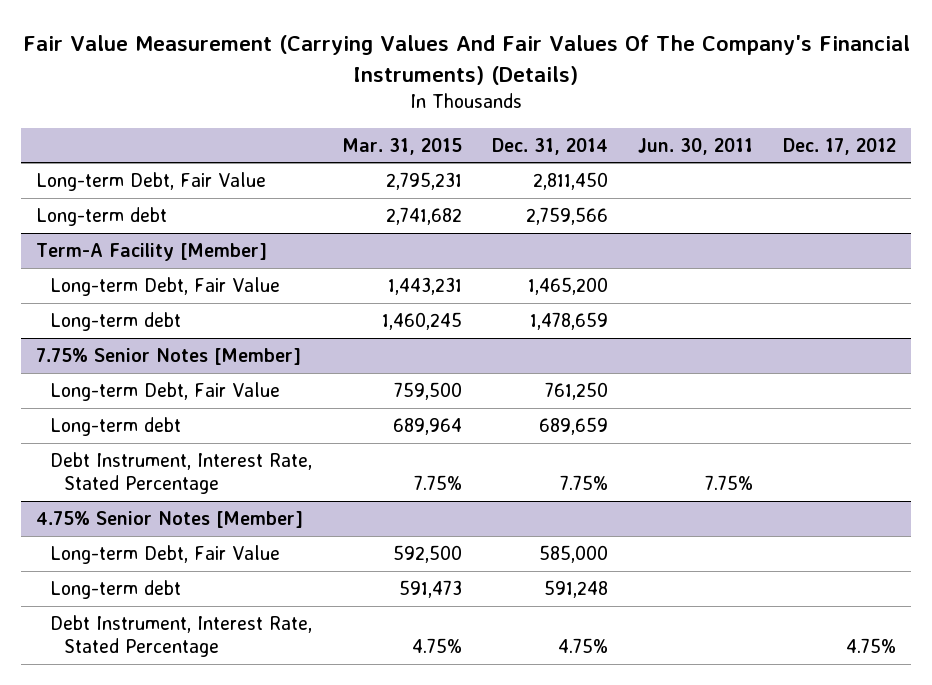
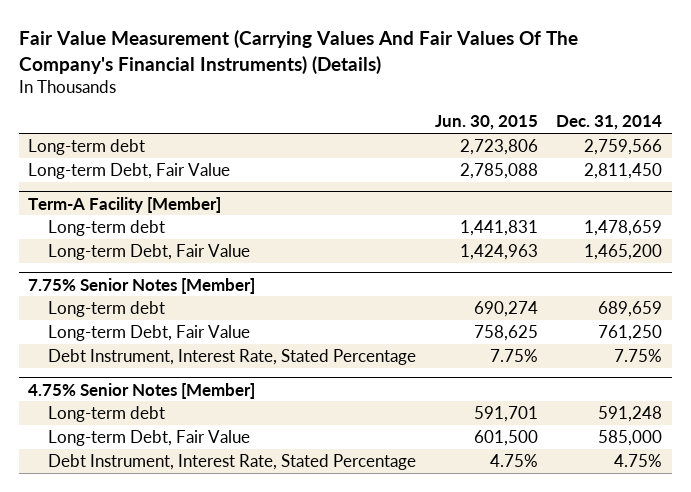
[342,137,463,155] Mar. 31, 2015 -> none
[638,137,754,155] Jun. 30, 2011 -> none
[783,137,897,155] Dec. 17, 2012 -> none
none -> [434,115,538,131] Jun. 30, 2015
[36,172,267,192] Long-term Debt, Fair Value -> [28,162,231,179] Long-term Debt, Fair Value
[50,277,281,297] Long-term Debt, Fair Value -> [47,243,250,260] Long-term Debt, Fair Value
[50,382,281,402] Long-term Debt, Fair Value -> [47,324,250,341] Long-term Debt, Fair Value
[50,545,281,565] Long-term Debt, Fair Value -> [47,429,250,446] Long-term Debt, Fair Value

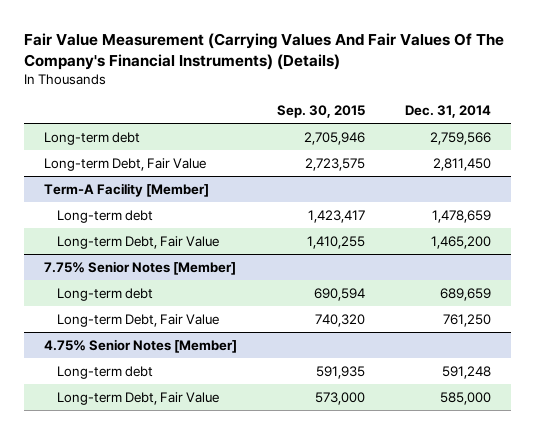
[434,115,538,131] Jun. 30, 2015 -> none
none -> [276,105,365,119] Sep. 30, 2015
[47,348,416,365] Debt Instrument, Interest Rate, Stated Percentage -> none
[47,453,416,470] Debt Instrument, Interest Rate, Stated Percentage -> none

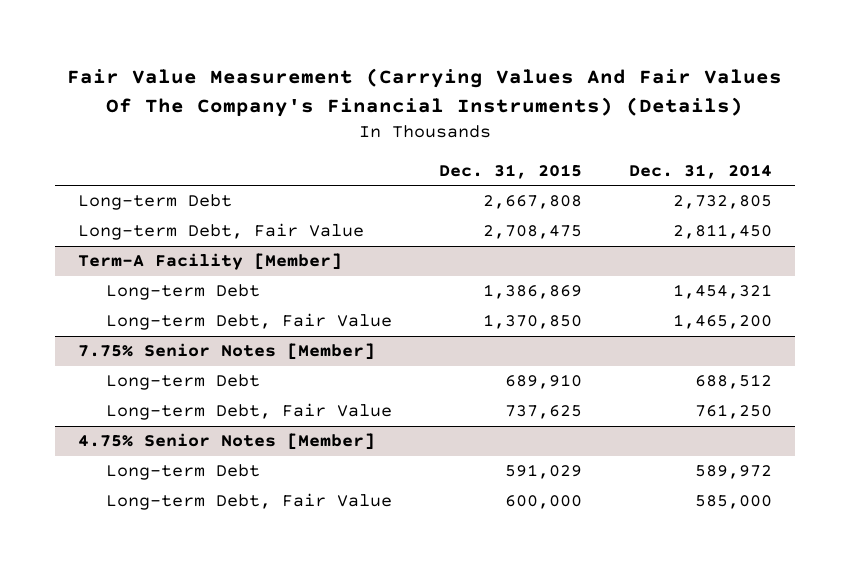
[276,105,365,119] Sep. 30, 2015 -> none
none -> [439,163,583,179] Dec. 31, 2015
[43,131,140,145] Long-term debt -> [78,194,233,211] Long-term Debt
[429,131,491,145] 2,759,566 -> [673,195,773,210] 2,732,805
[56,209,153,223] Long-term debt -> [106,284,261,301] Long-term Debt
[431,209,491,223] 1,478,659 -> [673,284,773,300] 1,454,321
[56,287,153,301] Long-term debt -> [106,374,261,391] Long-term Debt
[439,287,491,301] 689,659 -> [695,374,773,390] 688,512
[56,365,153,379] Long-term debt -> [106,464,261,481] Long-term Debt
[441,365,491,379] 591,248 -> [695,465,773,480] 589,972

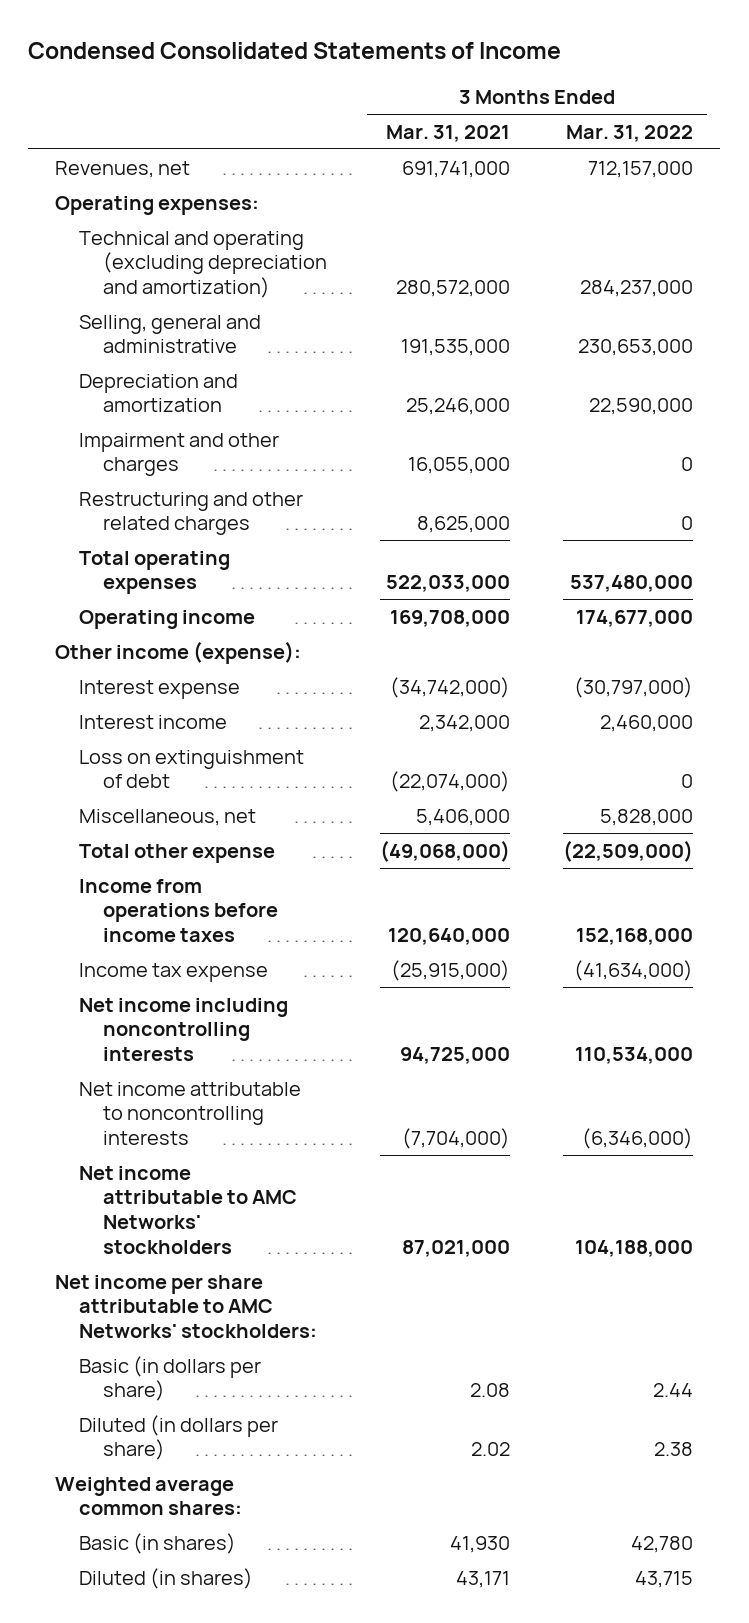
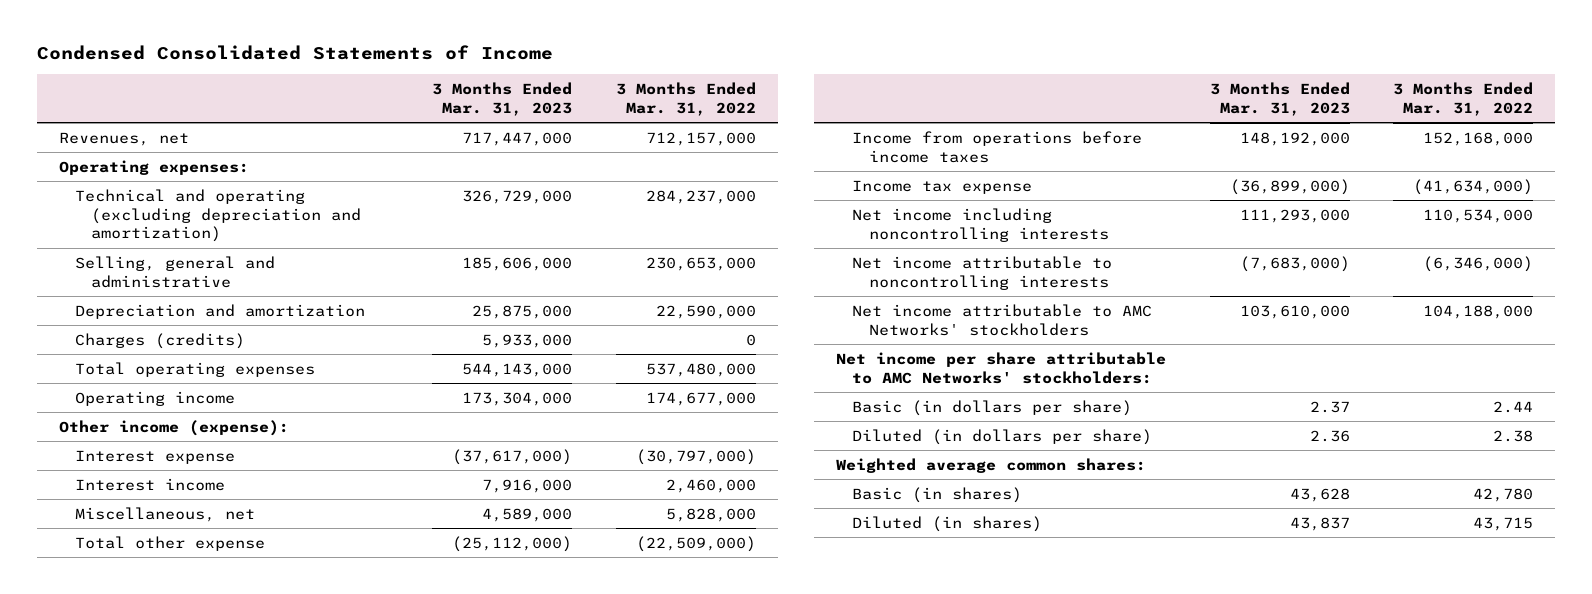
[385,124,510,142] Mar. 31, 2021 -> none
none -> [432,81,573,116] 3 Months Ended Mar. 31, 2023
[78,432,279,477] Impairment and other charges -> none
[78,491,303,536] Restructuring and other related charges -> [74,332,245,349] Charges (credits)
[78,749,304,789] Loss on extinguishment of debt -> none

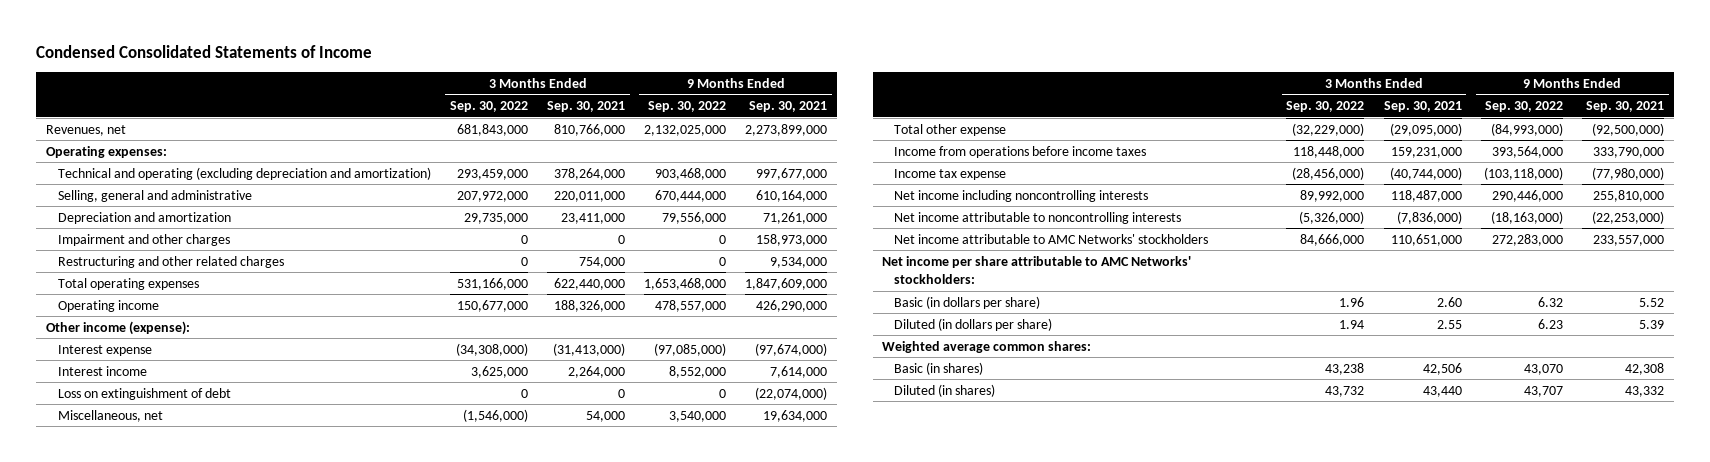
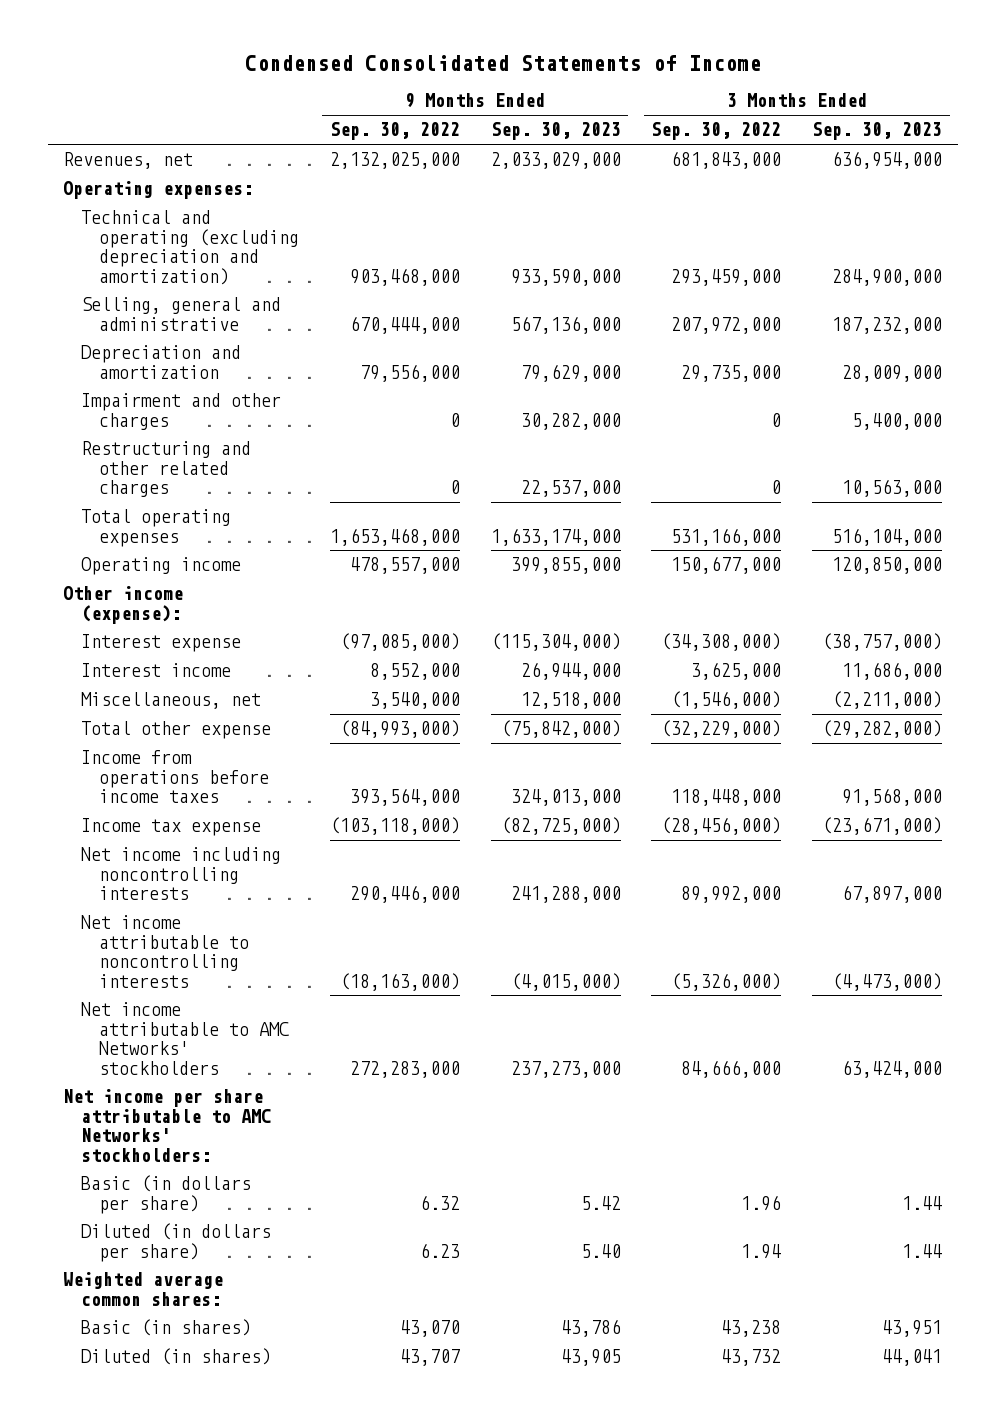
[547,101,626,113] Sep. 30, 2021 -> none
[749,101,828,113] Sep. 30, 2021 -> none
none -> [490,122,621,141] Sep. 30, 2023
none -> [812,122,943,141] Sep. 30, 2023
[57,387,231,400] Loss on extinguishment of debt -> none

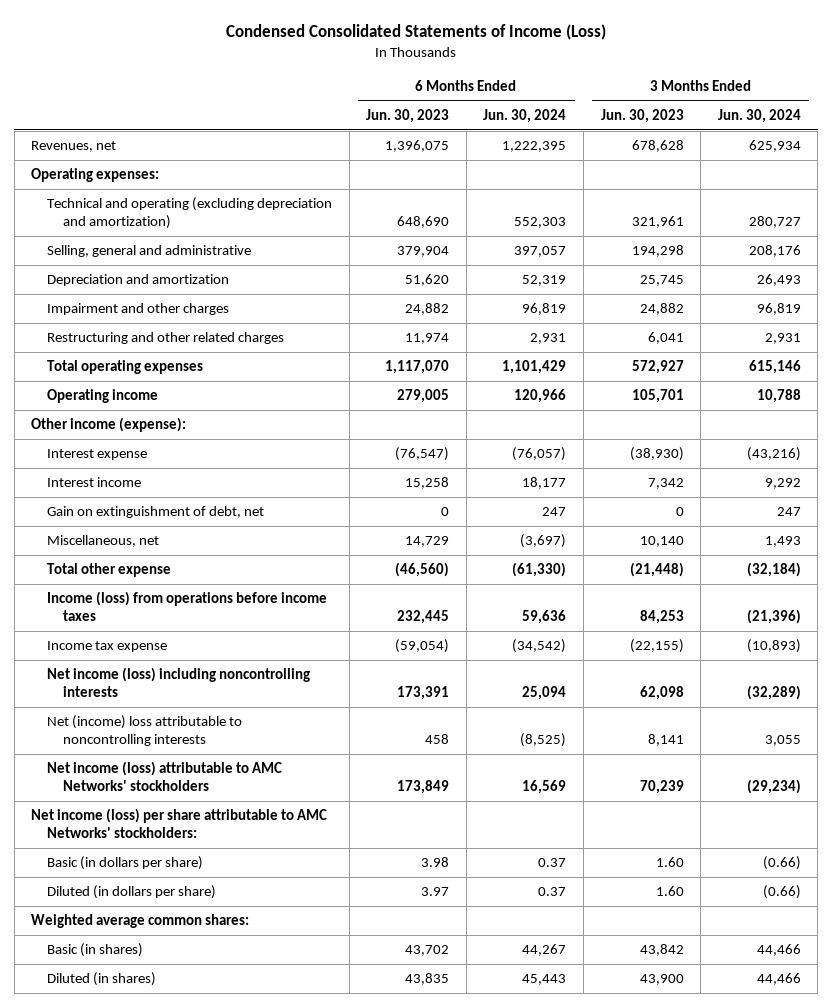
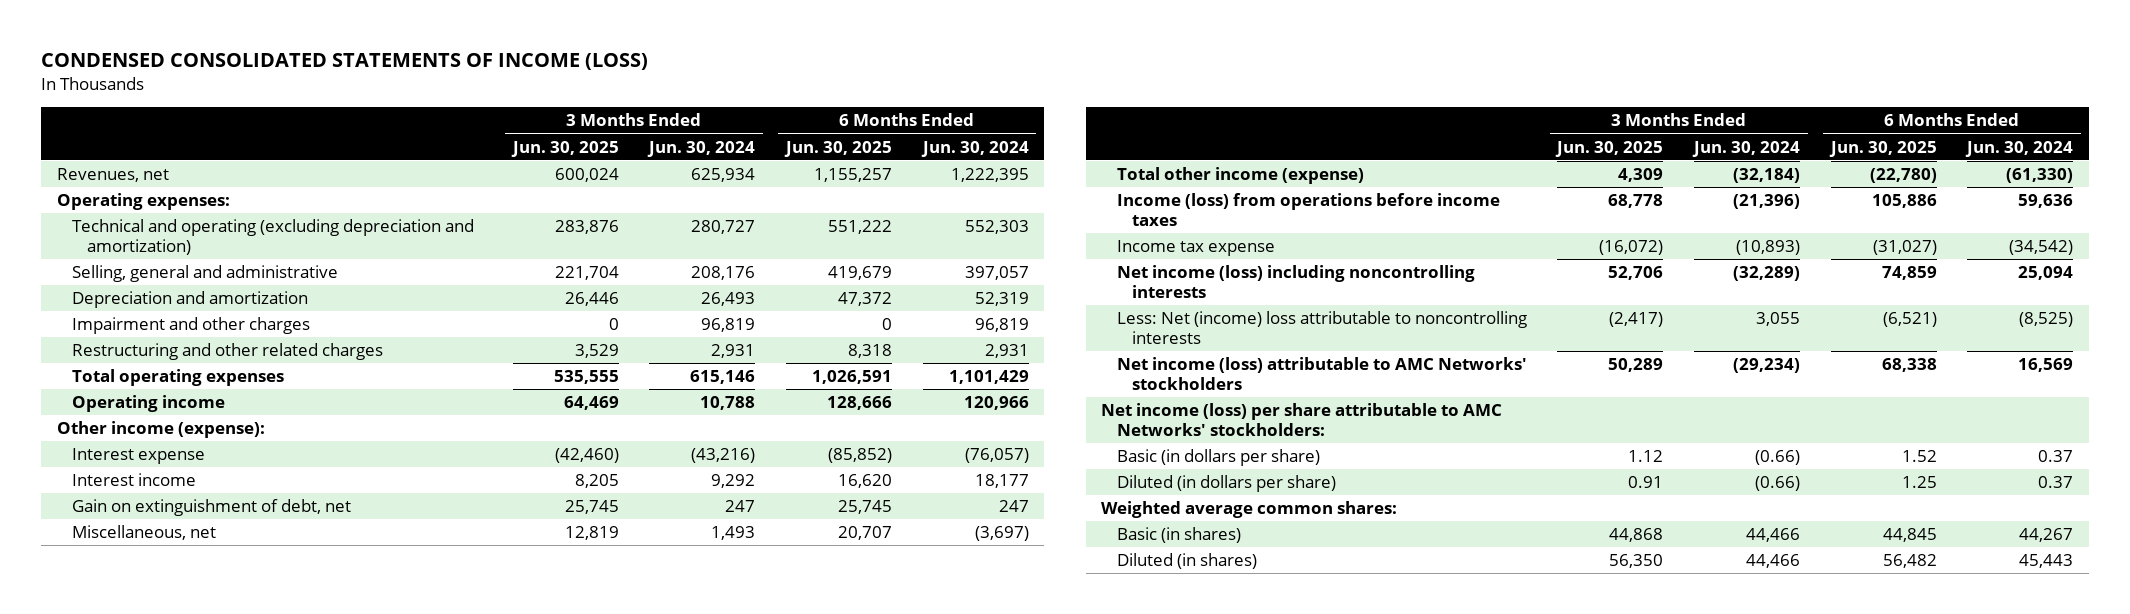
[226,24,607,41] Condensed Consolidated Statements of Income (Loss) -> [41,53,649,71] CONDENSED CONSOLIDATED STATEMENTS OF INCOME (LOSS)
[366,108,450,123] Jun. 30, 2023 -> none
[600,108,684,123] Jun. 30, 2023 -> none
none -> [510,140,619,157] Jun. 30, 2025
none -> [784,140,893,157] Jun. 30, 2025
[47,563,172,578] Total other expense -> [1116,167,1364,185] Total other income (expense)
[47,715,243,747] Net (income) loss attributable to noncontrolling interests -> [1116,311,1527,344] Less: Net (income) loss attributable to noncontrolling interests

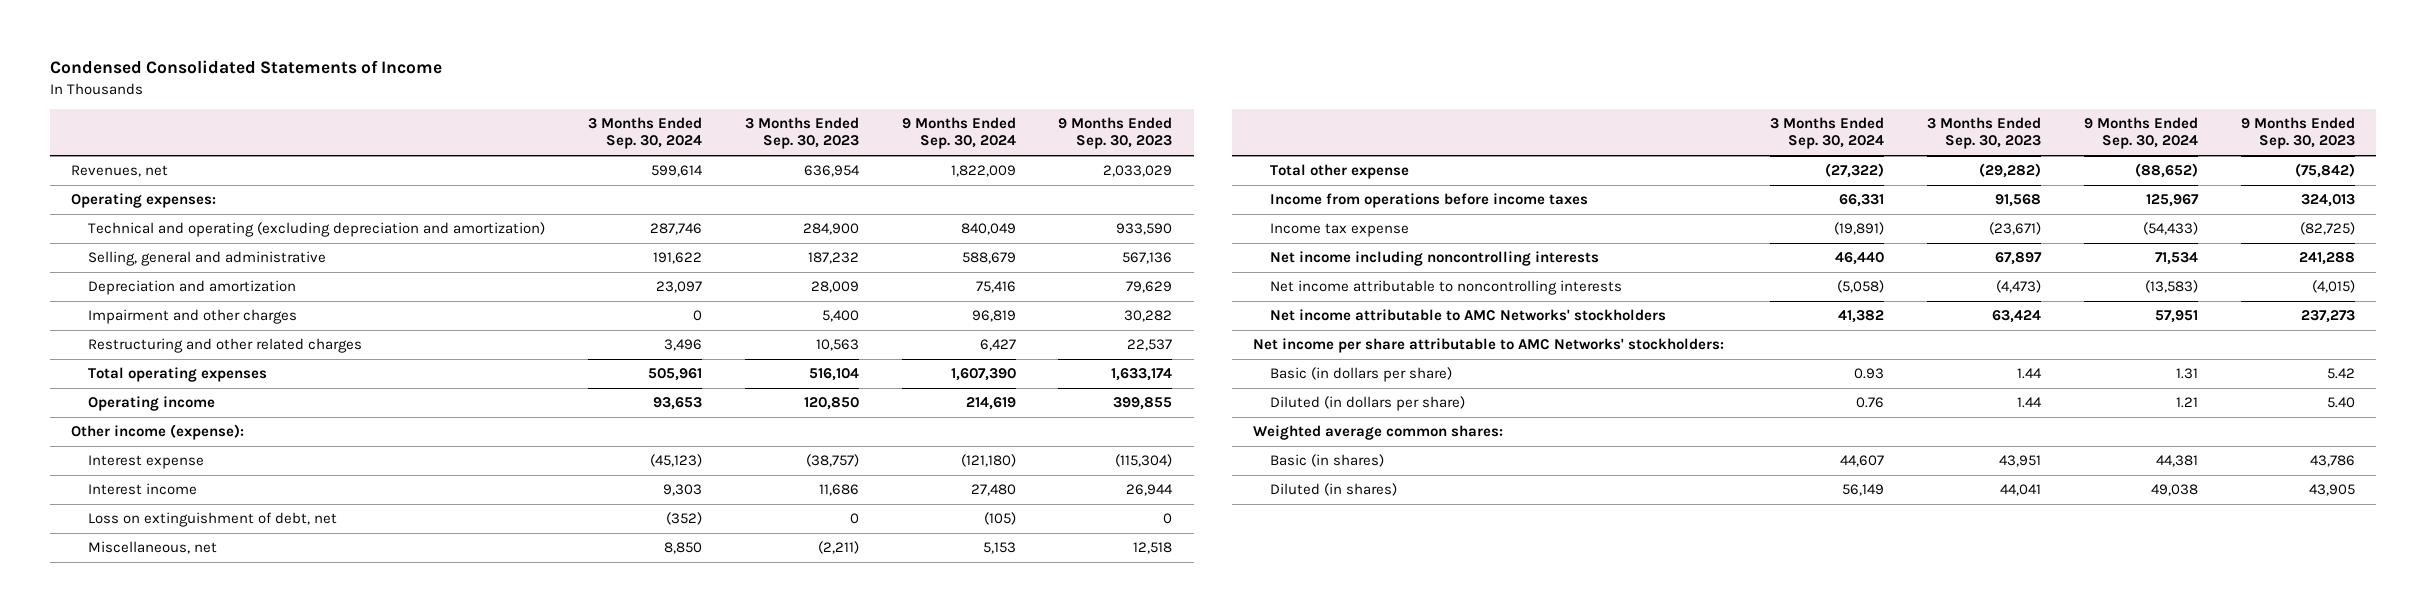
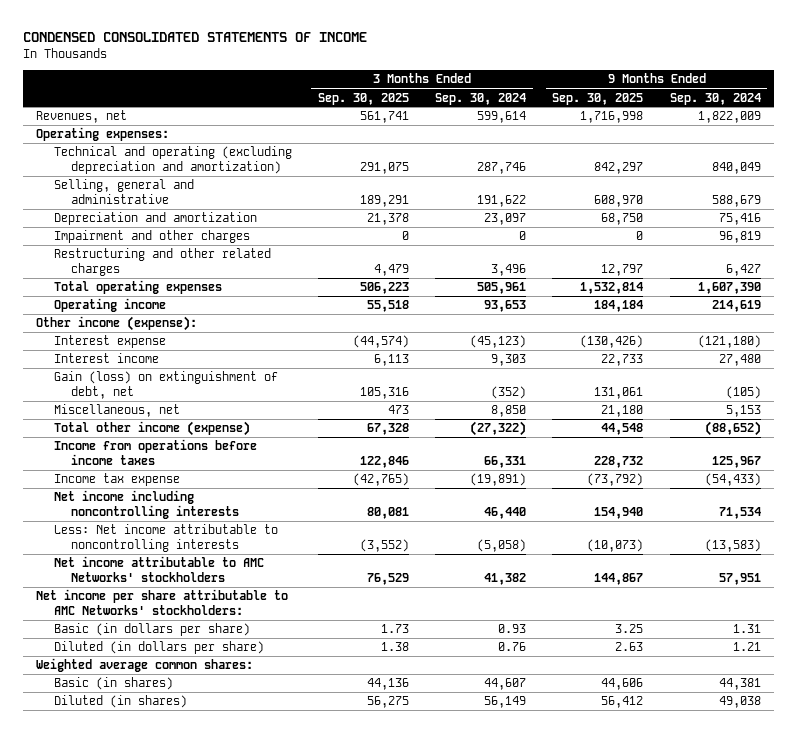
[49,60,442,75] Condensed Consolidated Statements of Income -> [23,31,368,42] CONDENSED CONSOLIDATED STATEMENTS OF INCOME
[744,116,859,150] 3 Months Ended Sep. 30, 2023 -> none
[1058,116,1173,150] 9 Months Ended Sep. 30, 2023 -> none
none -> [317,92,409,105] Sep. 30, 2025
none -> [552,92,644,105] Sep. 30, 2025
[87,512,337,528] Loss on extinguishment of debt, net -> [53,371,278,399] Gain (loss) on extinguishment of debt, net
[1270,164,1410,180] Total other expense -> [53,421,250,437] Total other income (expense)
[1270,280,1623,296] Net income attributable to noncontrolling interests -> [53,524,278,552] Less: Net income attributable to noncontrolling interests

